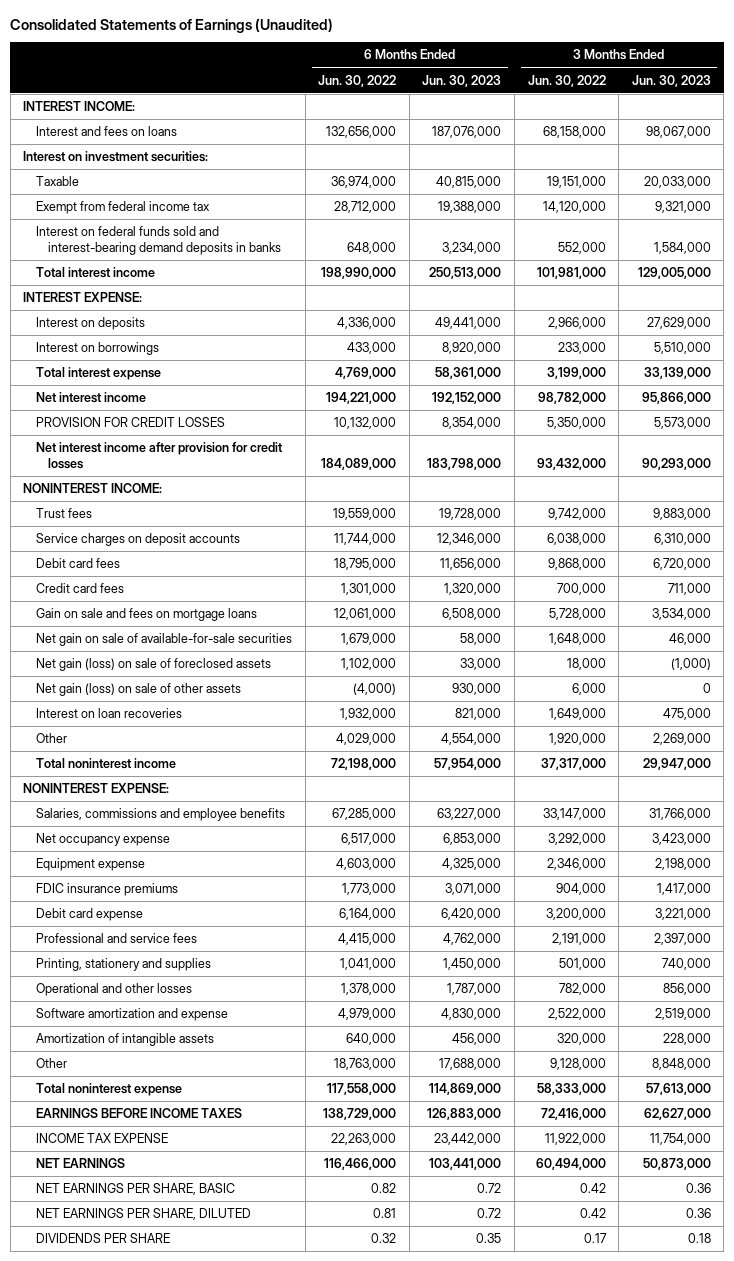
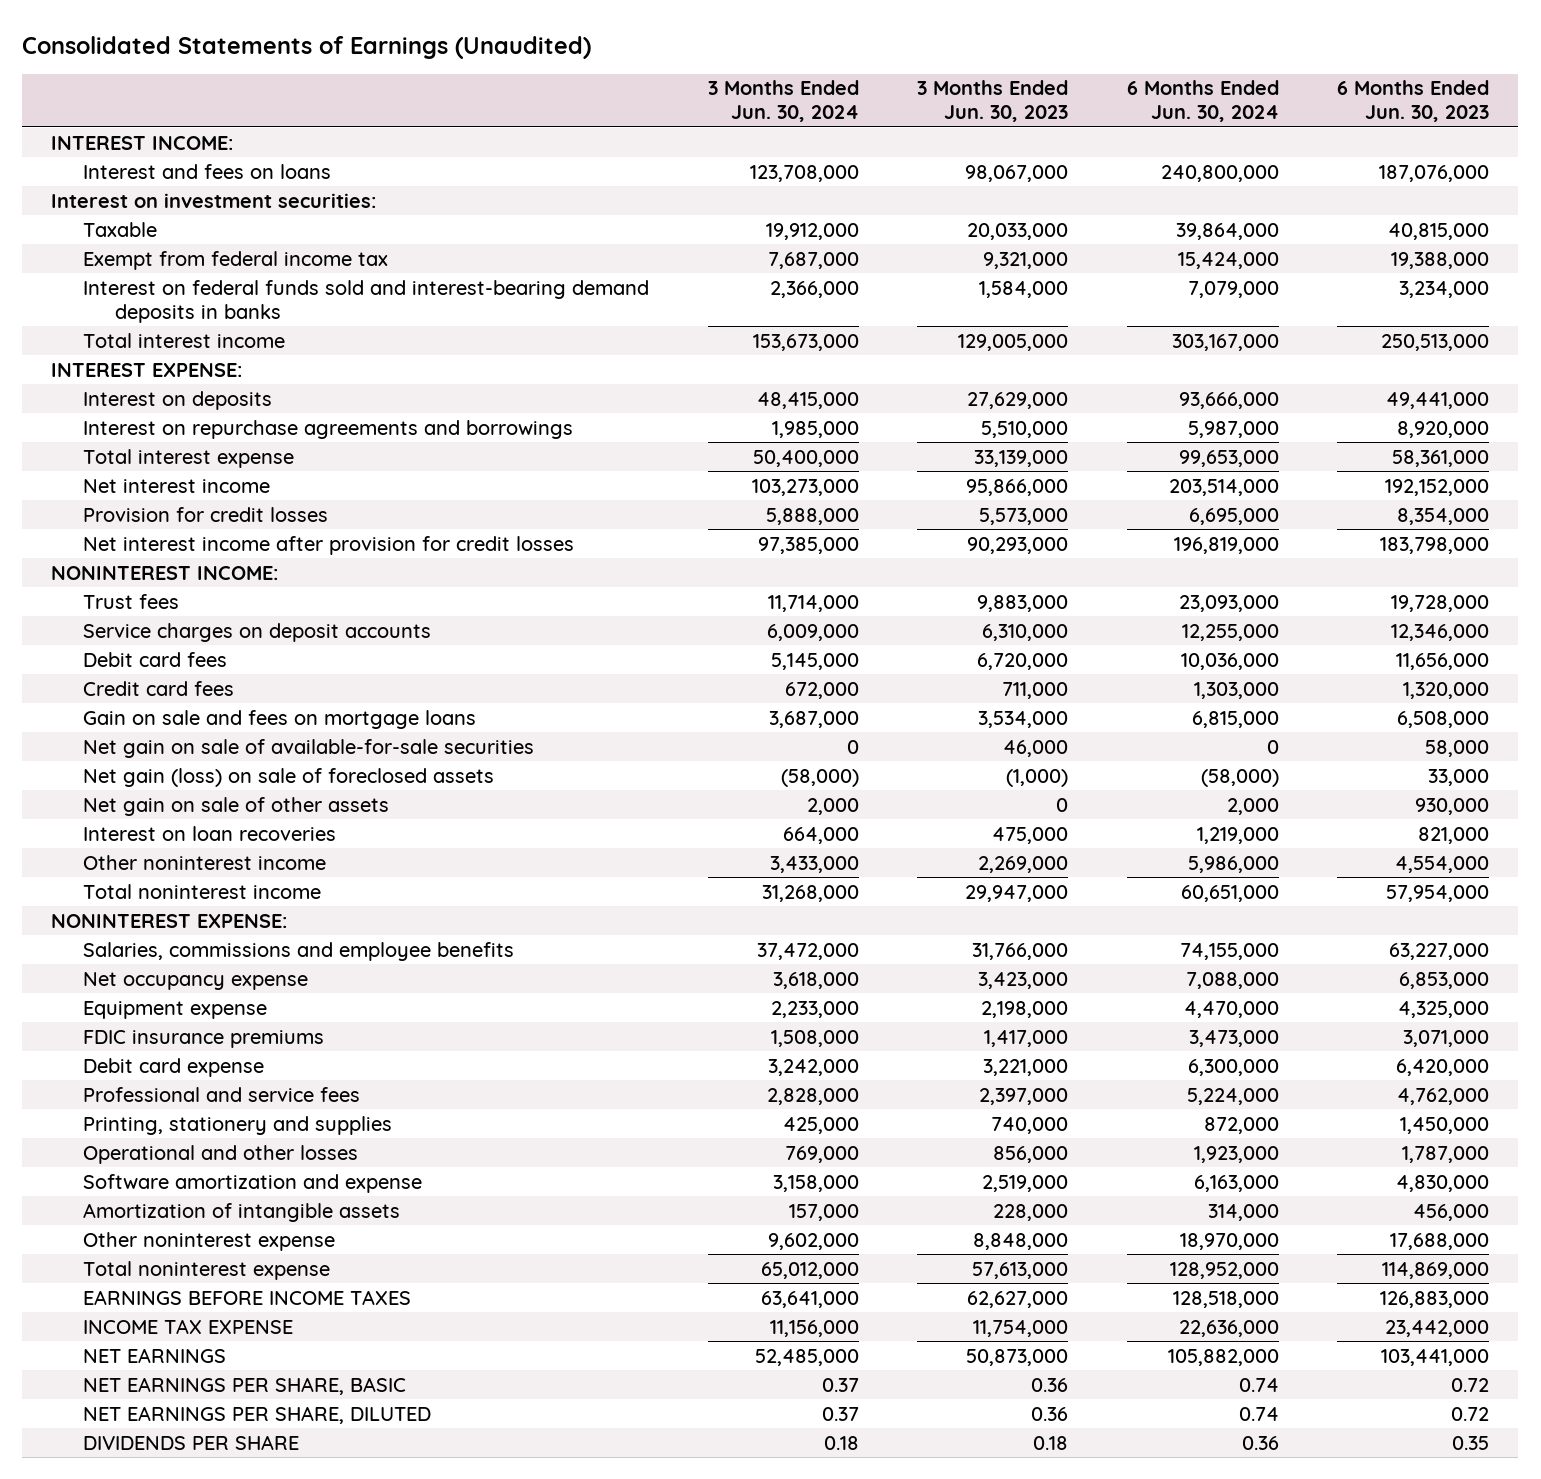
[318,74,397,87] Jun. 30, 2022 -> none
[527,74,606,87] Jun. 30, 2022 -> none
none -> [707,80,859,123] 3 Months Ended Jun. 30, 2024
none -> [1126,80,1279,123] 6 Months Ended Jun. 30, 2024
[35,342,159,356] Interest on borrowings -> [83,419,574,439] Interest on repurchase agreements and borrowings
[35,417,225,428] PROVISION FOR CREDIT LOSSES -> [83,506,329,522] Provision for credit losses
[35,683,241,697] Net gain (loss) on sale of other assets -> [83,796,390,816] Net gain on sale of other assets
[35,733,67,744] Other -> [83,854,327,870] Other noninterest income
[35,1058,67,1069] Other -> [83,1231,336,1251] Other noninterest expense

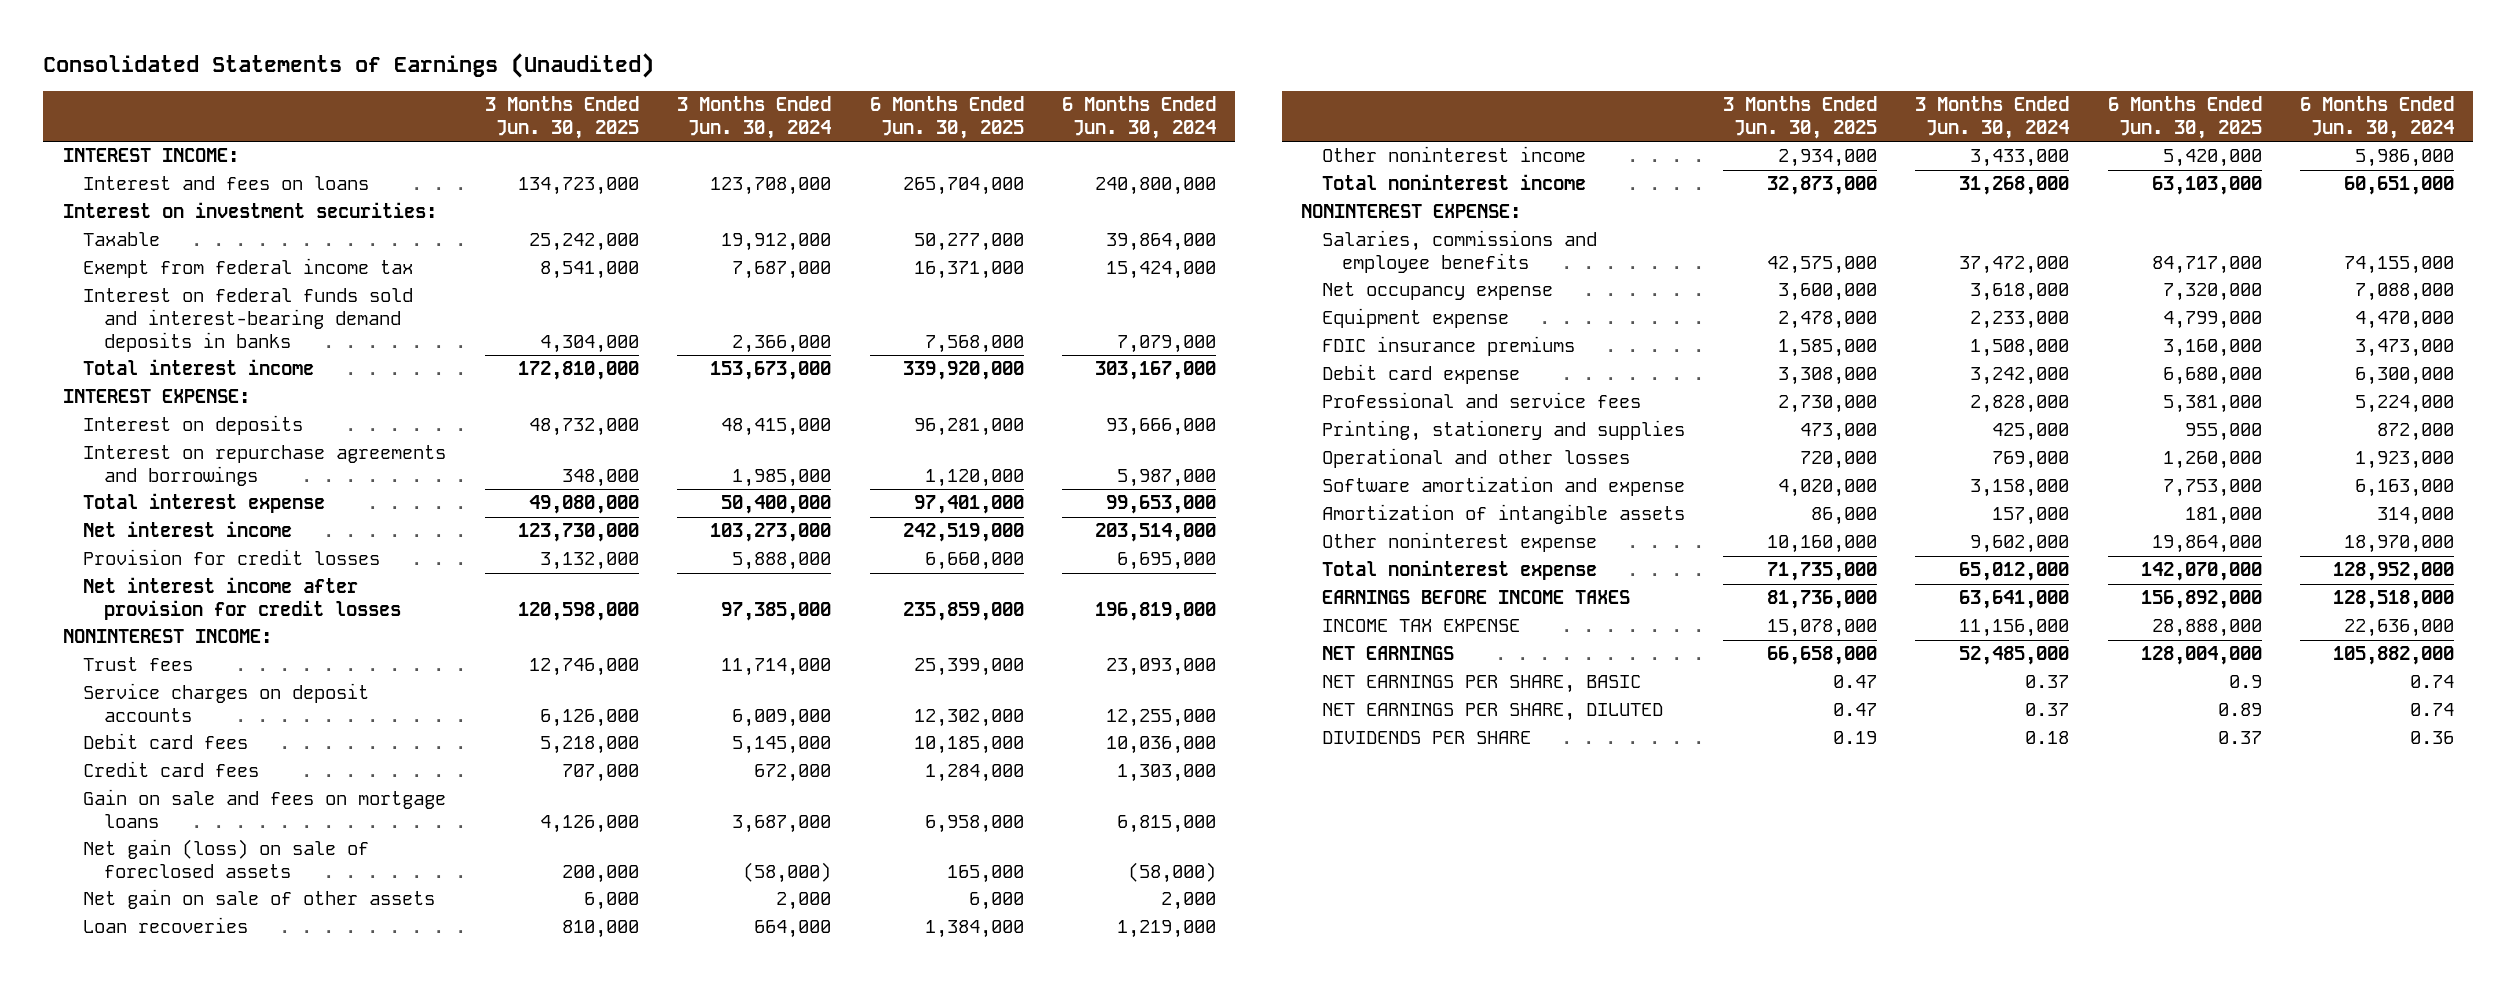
[917,80,1069,123] 3 Months Ended Jun. 30, 2023 -> none
[1337,80,1490,123] 6 Months Ended Jun. 30, 2023 -> none
none -> [484,96,639,139] 3 Months Ended Jun. 30, 2025
none -> [869,96,1024,139] 6 Months Ended Jun. 30, 2025
[83,738,535,758] Net gain on sale of available-for-sale securities -> none
[83,825,337,841] Interest on loan recoveries -> [83,917,249,934] Loan recoveries

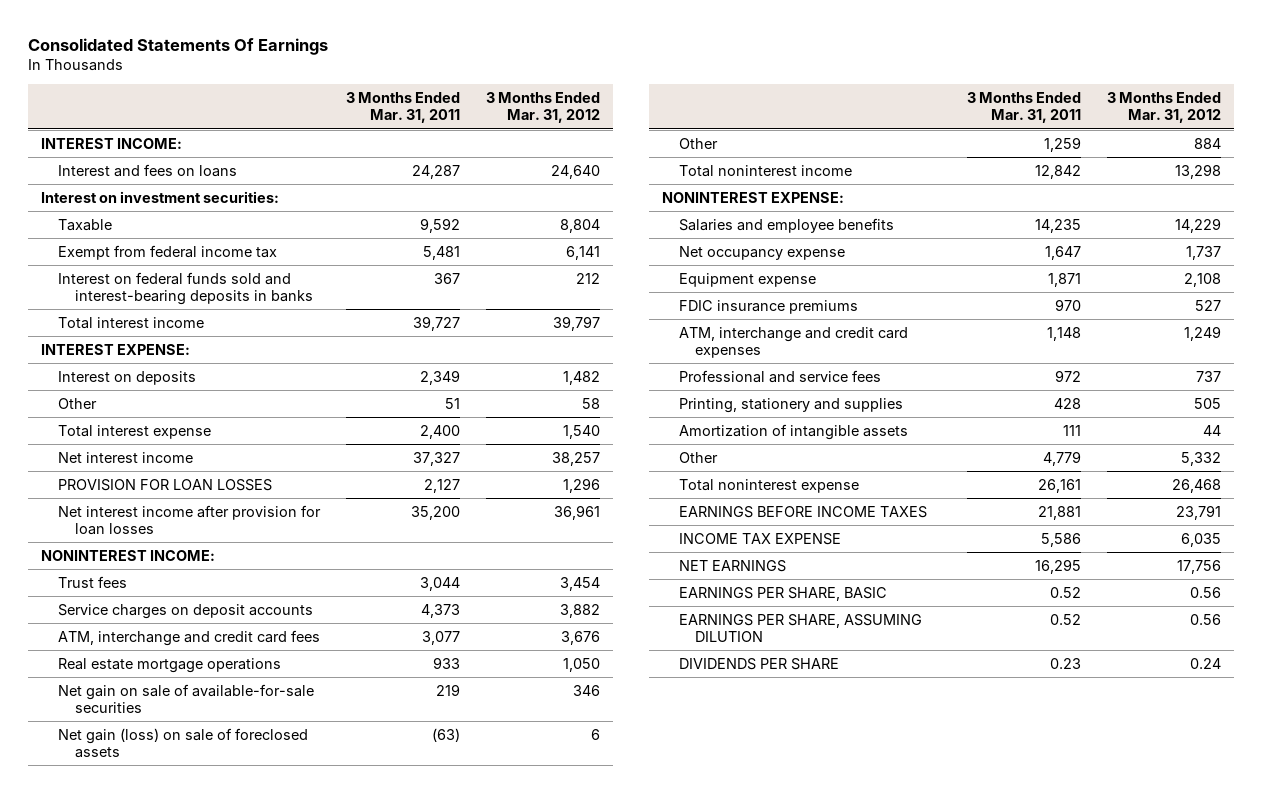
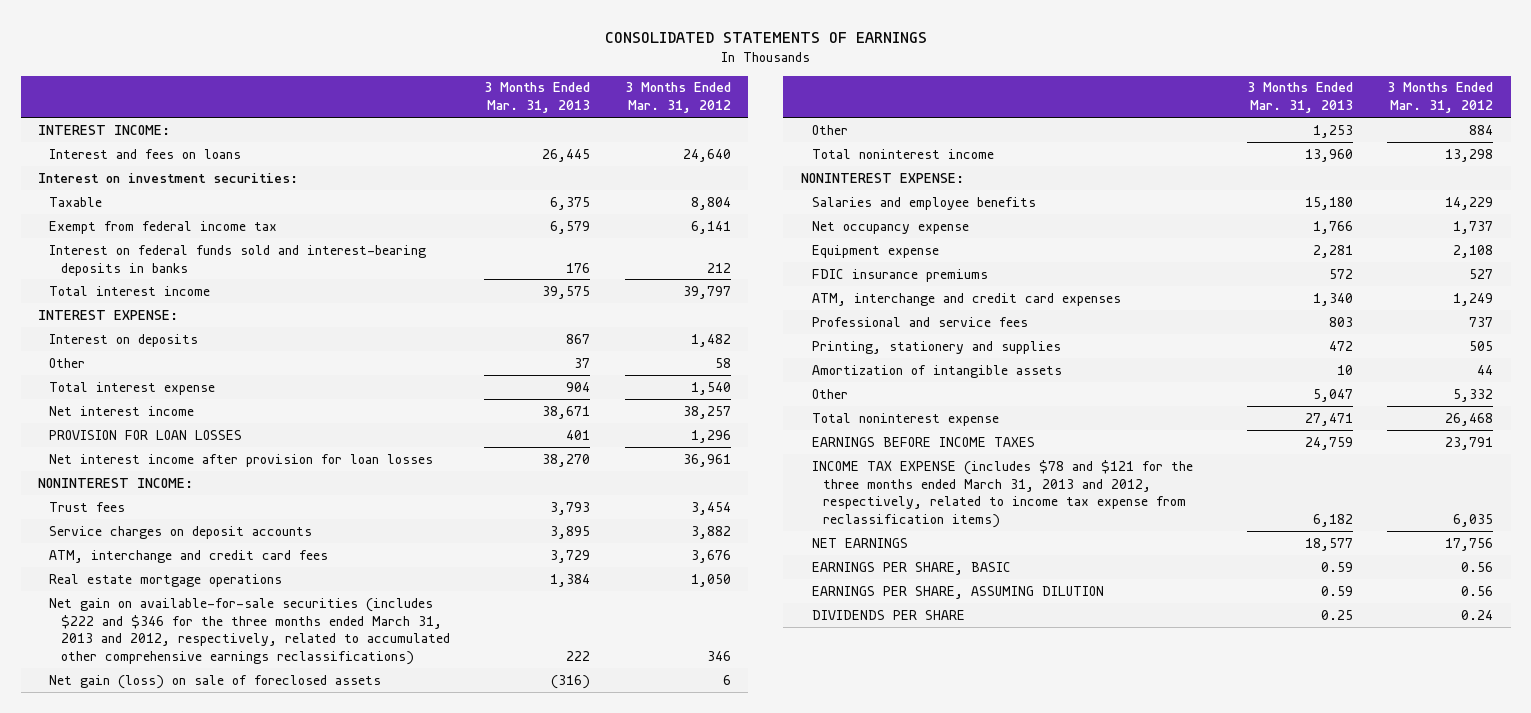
[28,37,329,55] Consolidated Statements Of Earnings -> [604,31,927,43] CONSOLIDATED STATEMENTS OF EARNINGS
[346,92,461,124] 3 Months Ended Mar. 31, 2011 -> none
none -> [484,82,591,114] 3 Months Ended Mar. 31, 2013
[58,683,315,713] Net gain on sale of available-for-sale securities -> [49,597,450,666] Net gain on available-for-sale securities (includes $222 and $346 for the three months ended March 31, 2013 and 2012, respectively, related to accumulated other comprehensive earnings reclassifications)
[678,532,841,545] INCOME TAX EXPENSE -> [811,459,1193,529] INCOME TAX EXPENSE (includes $78 and $121 for the three months ended March 31, 2013 and 2012, respectively, related to income tax expense from reclassification items)

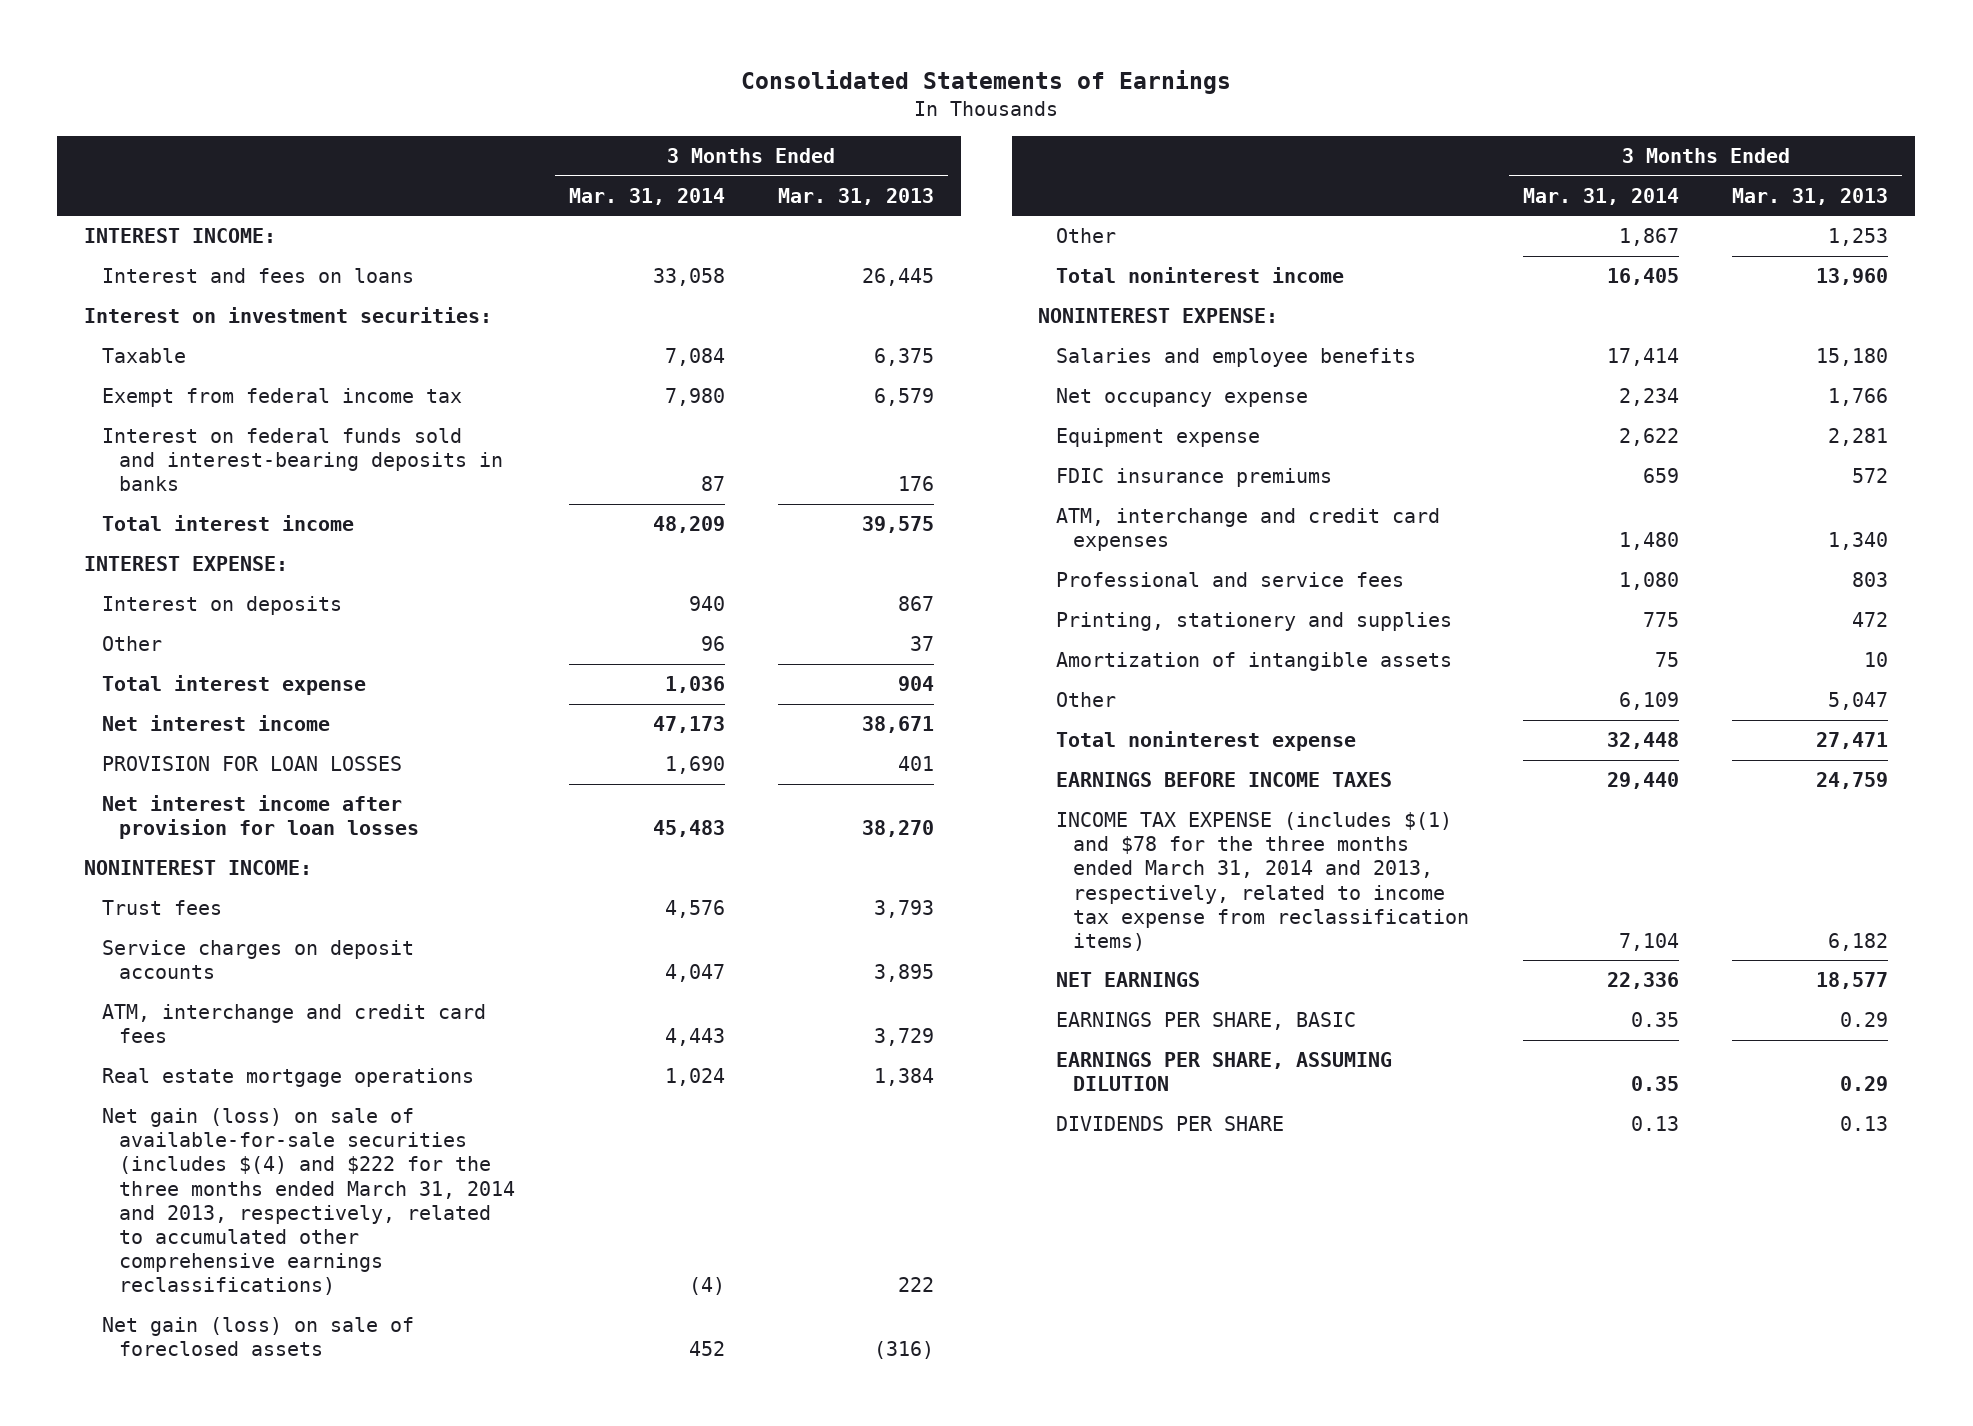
[604,31,927,43] CONSOLIDATED STATEMENTS OF EARNINGS -> [741,69,1232,94] Consolidated Statements of Earnings
[624,82,731,114] 3 Months Ended Mar. 31, 2012 -> none
none -> [568,187,725,205] Mar. 31, 2014
[49,597,450,666] Net gain on available-for-sale securities (includes $222 and $346 for the three months ended March 31, 2013 and 2012, respectively, related to accumulated other comprehensive earnings reclassifications) -> [101,1108,515,1296] Net gain (loss) on sale of available-for-sale securities (includes $(4) and $222 for the three months ended March 31, 2014 and 2013, respectively, related to accumulated other comprehensive earnings reclassifications)
[811,459,1193,529] INCOME TAX EXPENSE (includes $78 and $121 for the three months ended March 31, 2013 and 2012, respectively, related to income tax expense from reclassification items) -> [1055,812,1469,951] INCOME TAX EXPENSE (includes $(1) and $78 for the three months ended March 31, 2014 and 2013, respectively, related to income tax expense from reclassification items)
[1320,561,1353,572] 0.59 -> [1840,1012,1889,1028] 0.29
[1320,585,1353,596] 0.59 -> [1840,1076,1889,1092] 0.29
[1320,609,1353,620] 0.25 -> [1840,1116,1889,1132] 0.13

